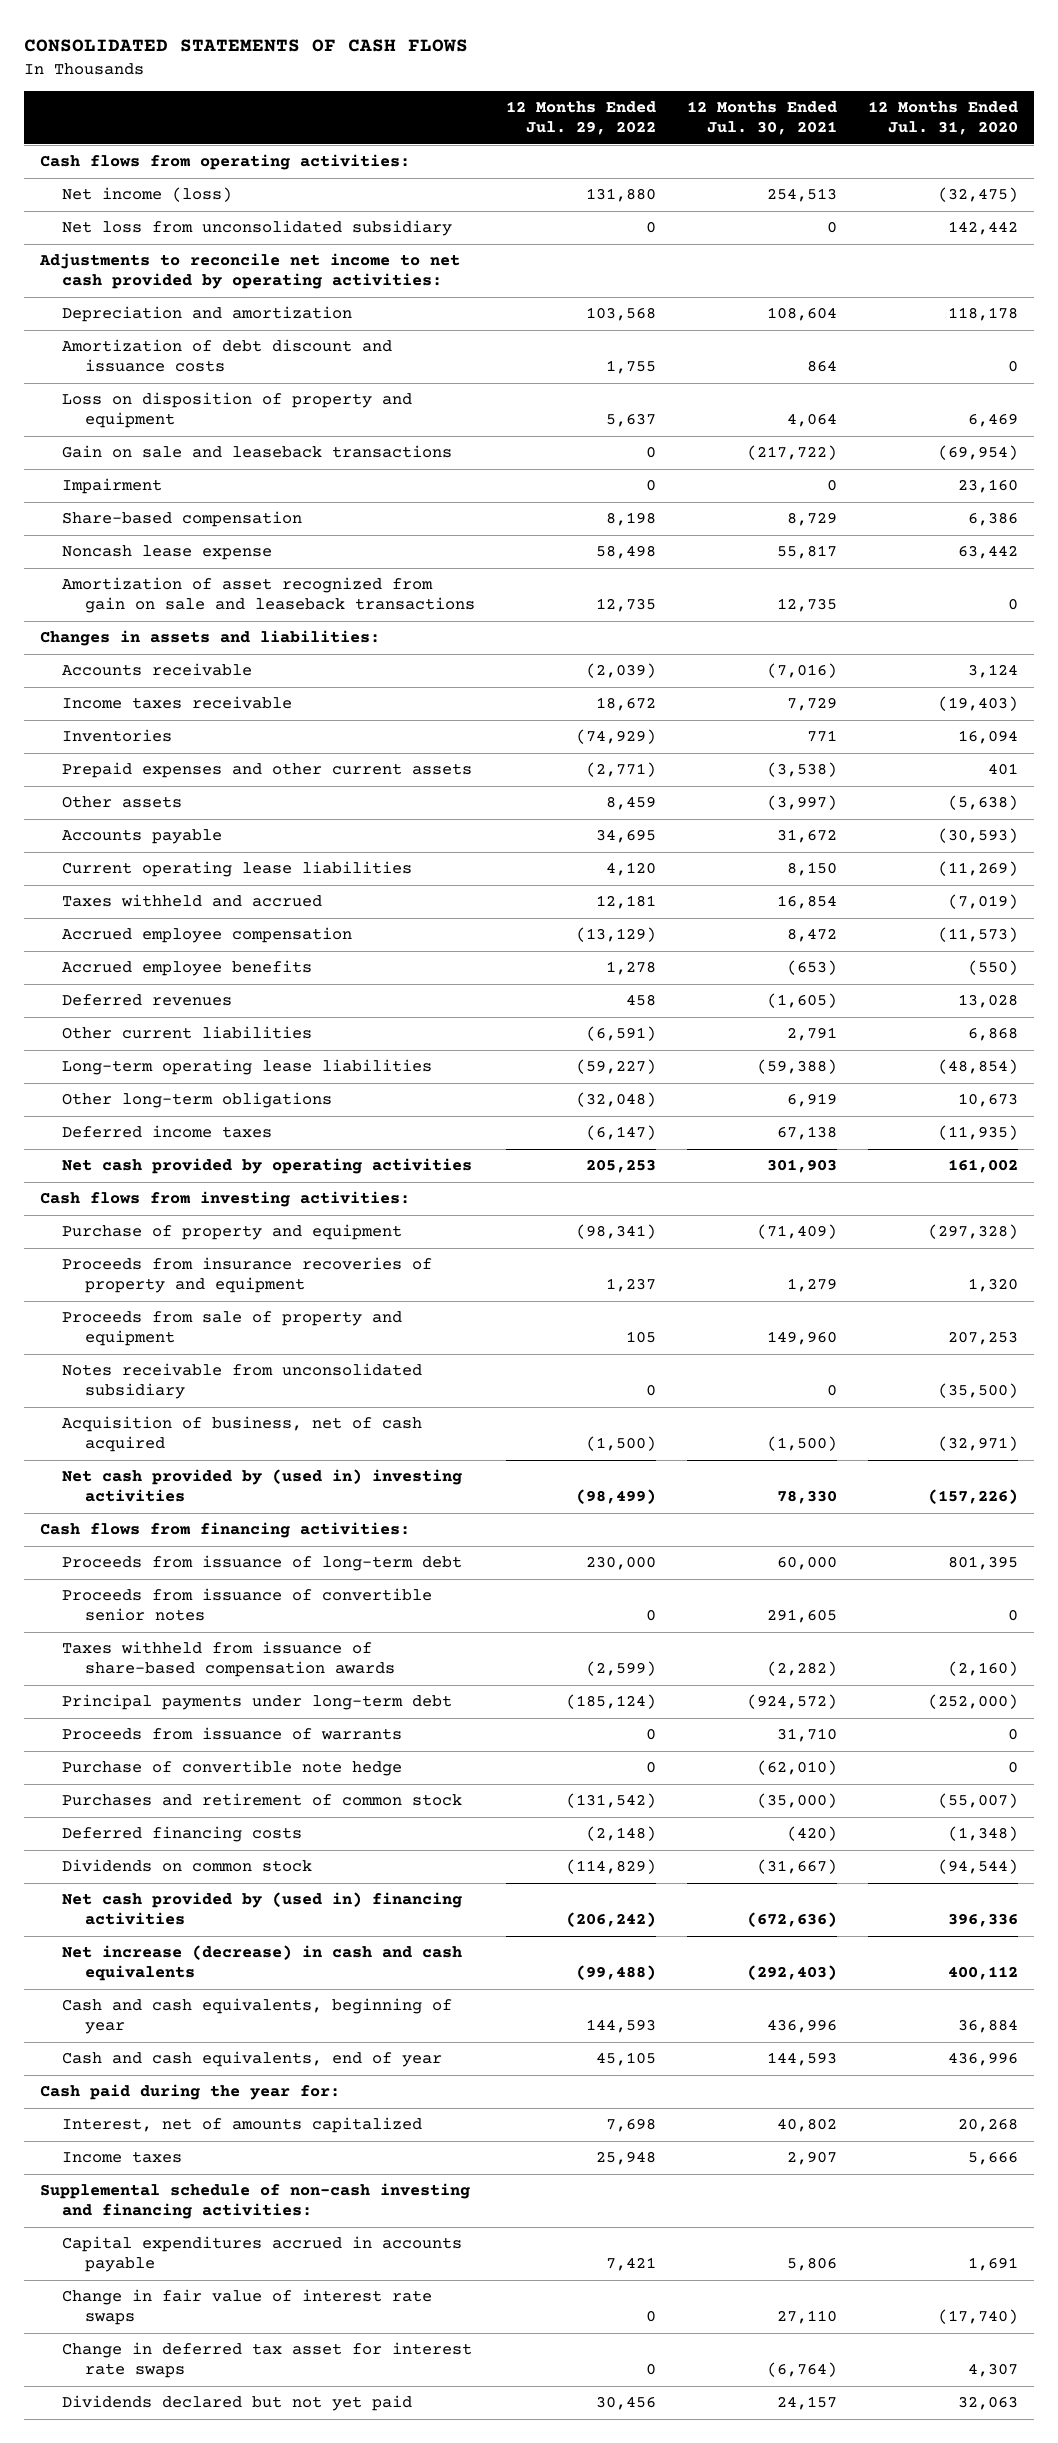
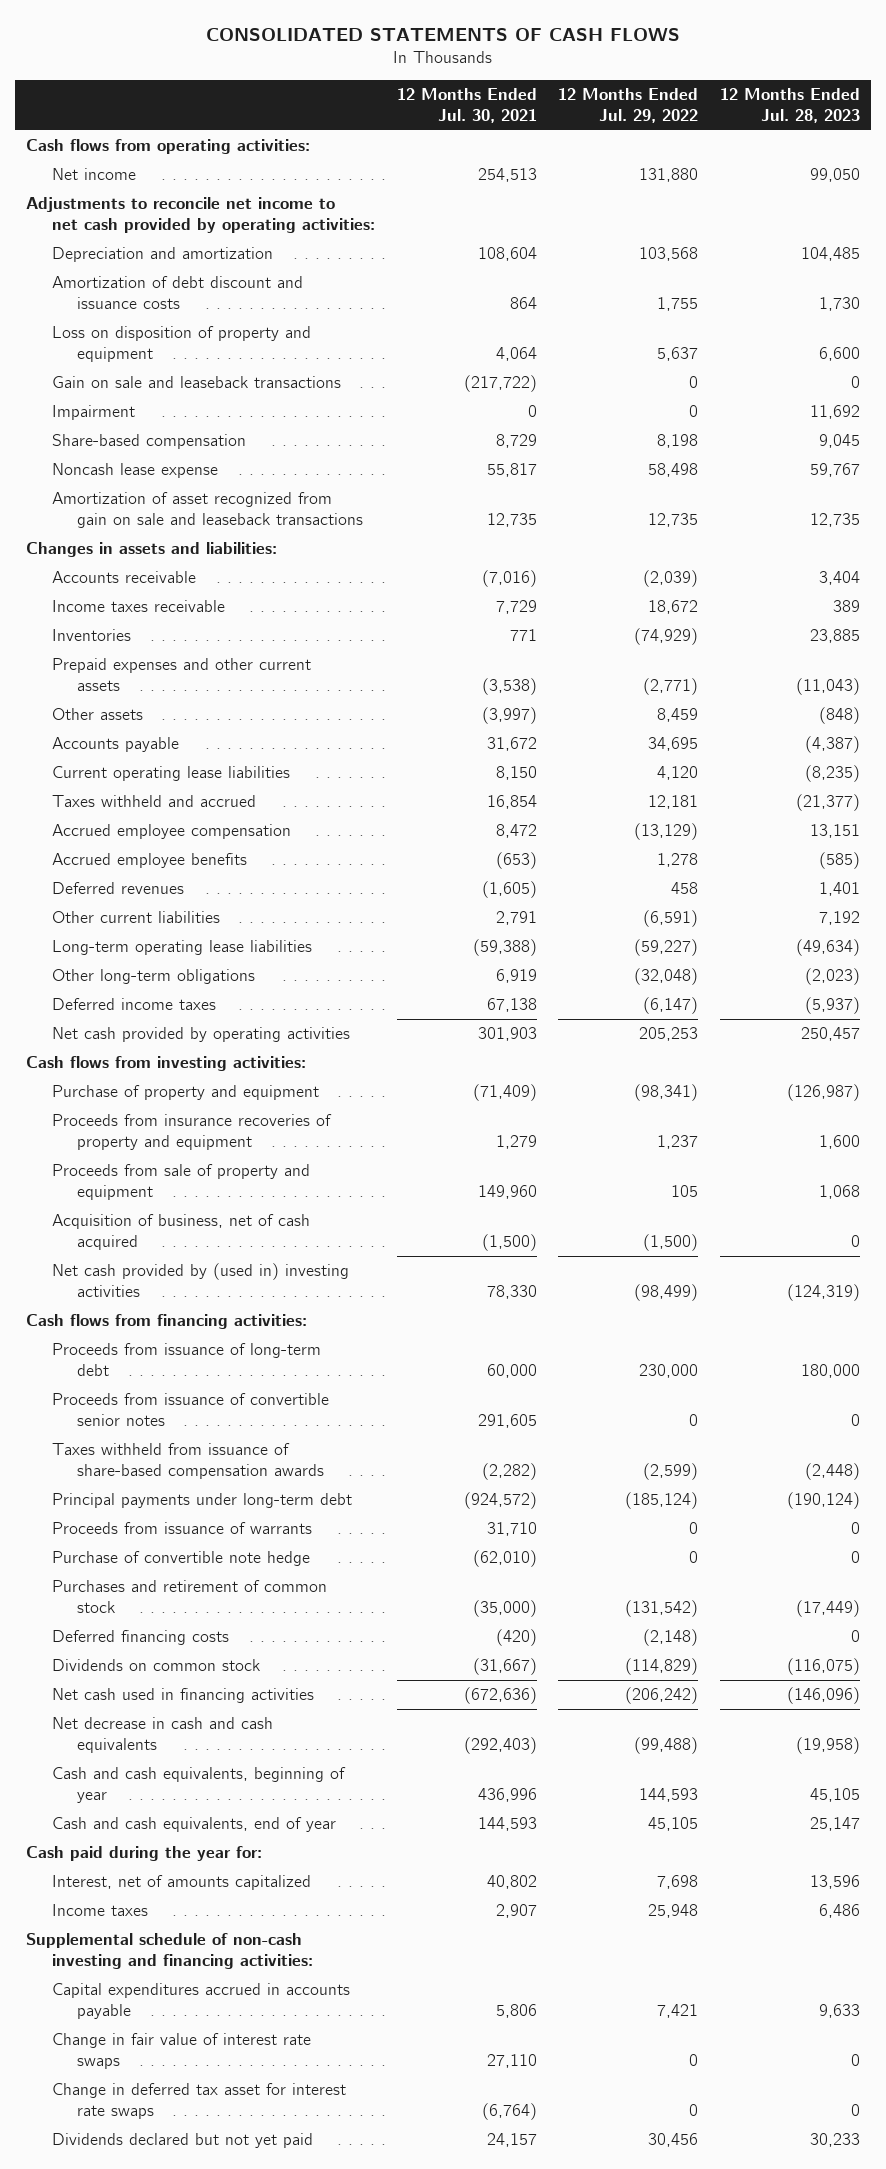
[868,101,1019,136] 12 Months Ended Jul. 31, 2020 -> none
none -> [720,88,861,124] 12 Months Ended Jul. 28, 2023
[62,220,453,237] Net loss from unconsolidated subsidiary -> none
[62,187,233,203] Net income (loss) -> [51,168,136,181] Net income
[62,1363,423,1400] Notes receivable from unconsolidated subsidiary -> none
[62,1892,463,1926] Net cash provided by (used in) financing activities -> [51,1688,314,1704] Net cash used in financing activities
[62,1945,463,1982] Net increase (decrease) in cash and cash equivalents -> [51,1717,273,1754] Net decrease in cash and cash equivalents

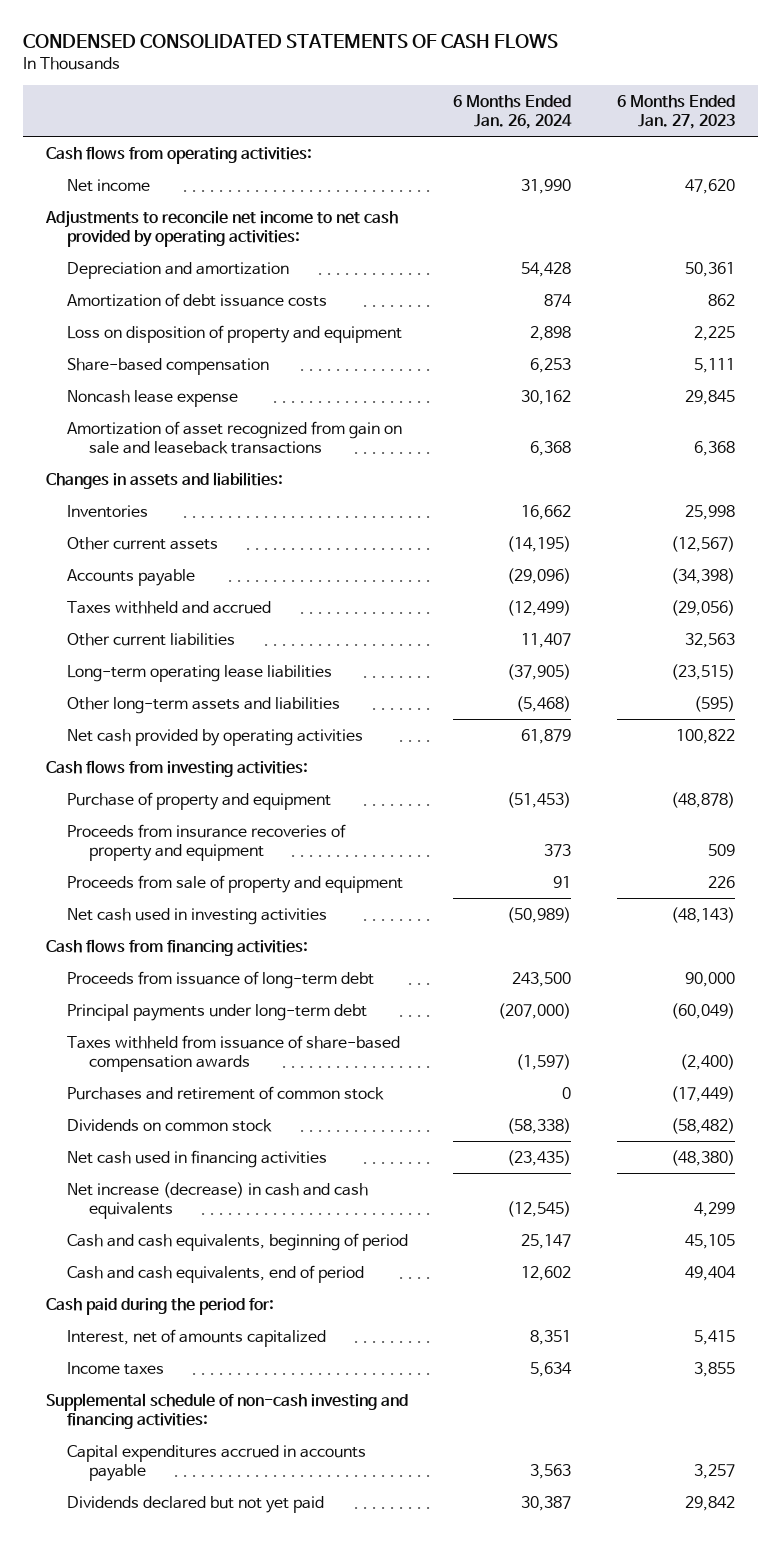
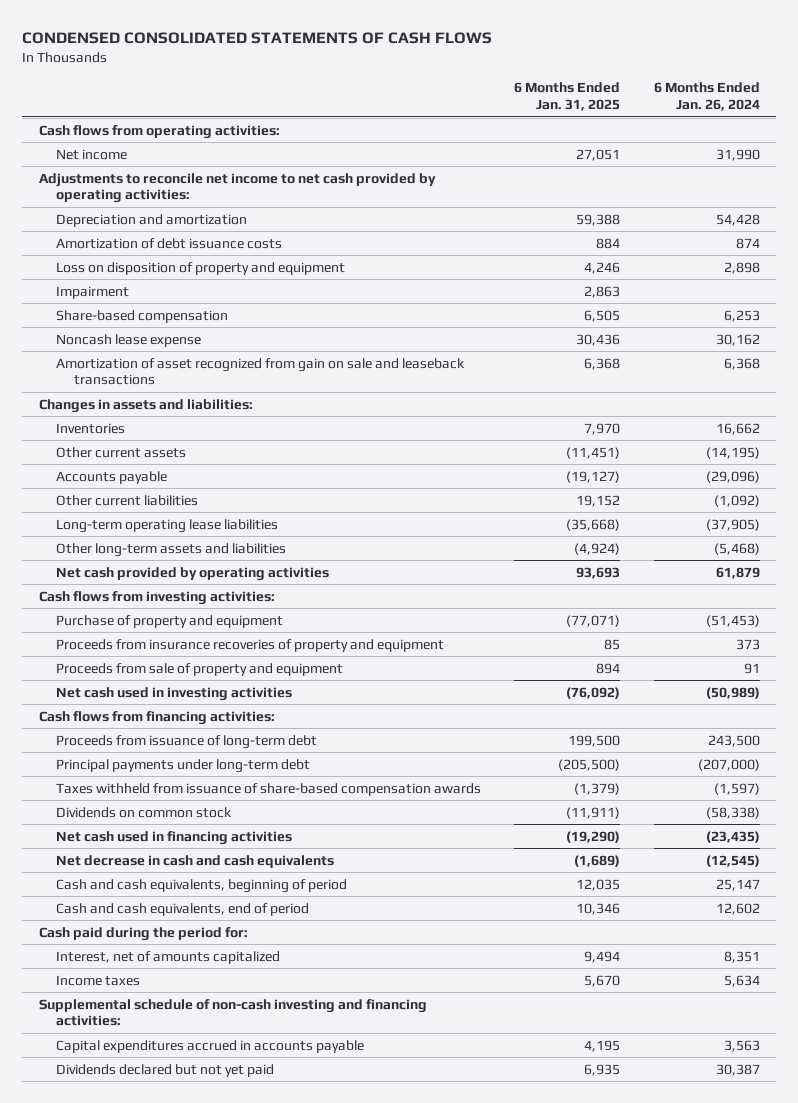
[616,94,735,130] 6 Months Ended Jan. 27, 2023 -> none
none -> [514,82,621,112] 6 Months Ended Jan. 31, 2025
none -> [56,285,130,299] Impairment
[67,600,272,614] Taxes withheld and accrued -> none
[521,632,572,648] 11,407 -> [713,494,760,507] (1,092)
[67,1085,385,1100] Purchases and retirement of common stock -> none
[67,1181,369,1220] Net increase (decrease) in cash and cash equivalents -> [56,854,335,868] Net decrease in cash and cash equivalents

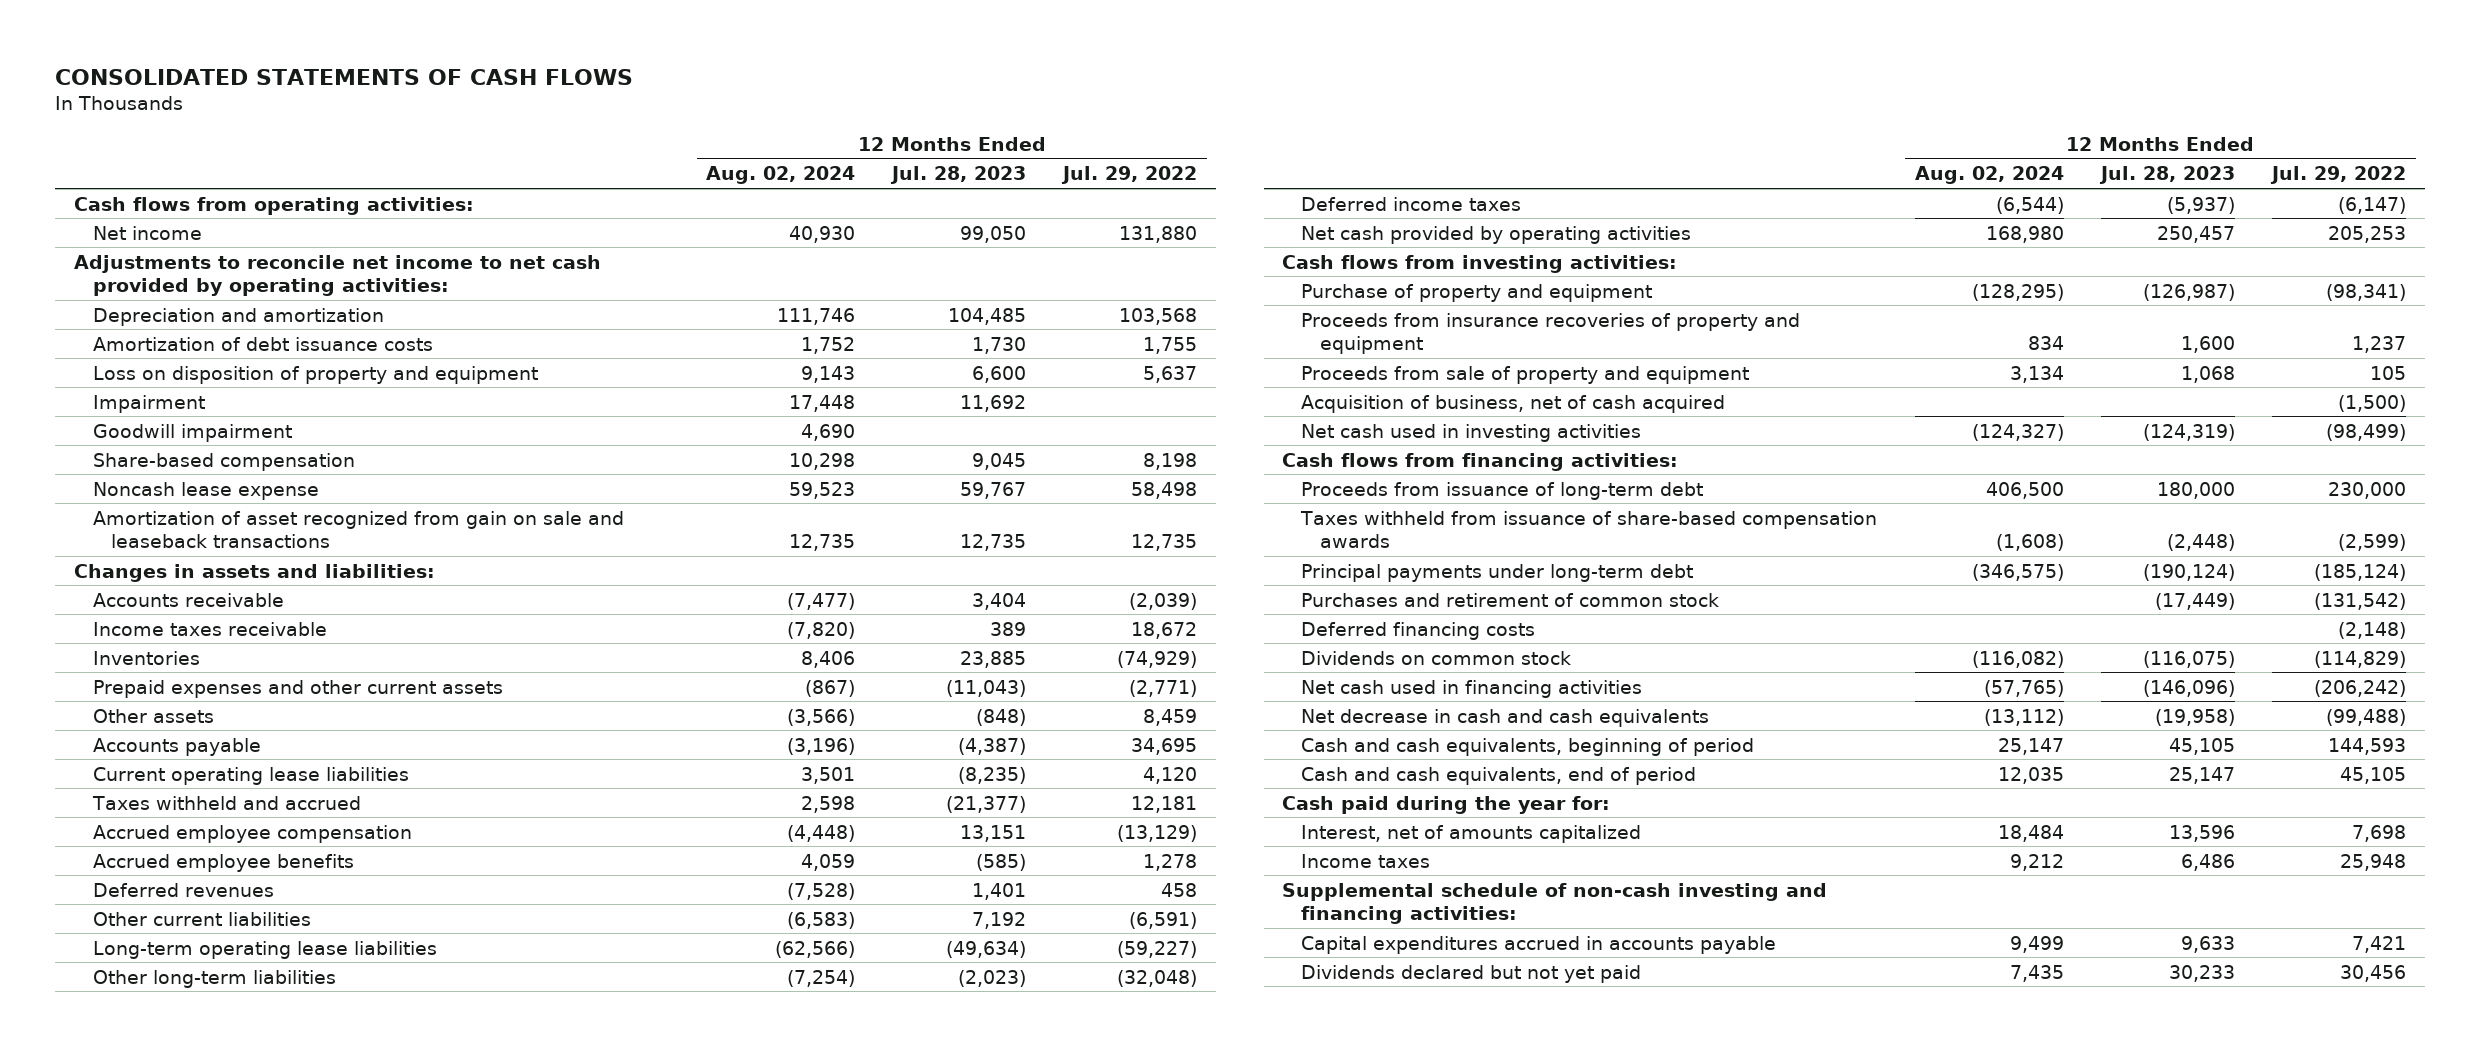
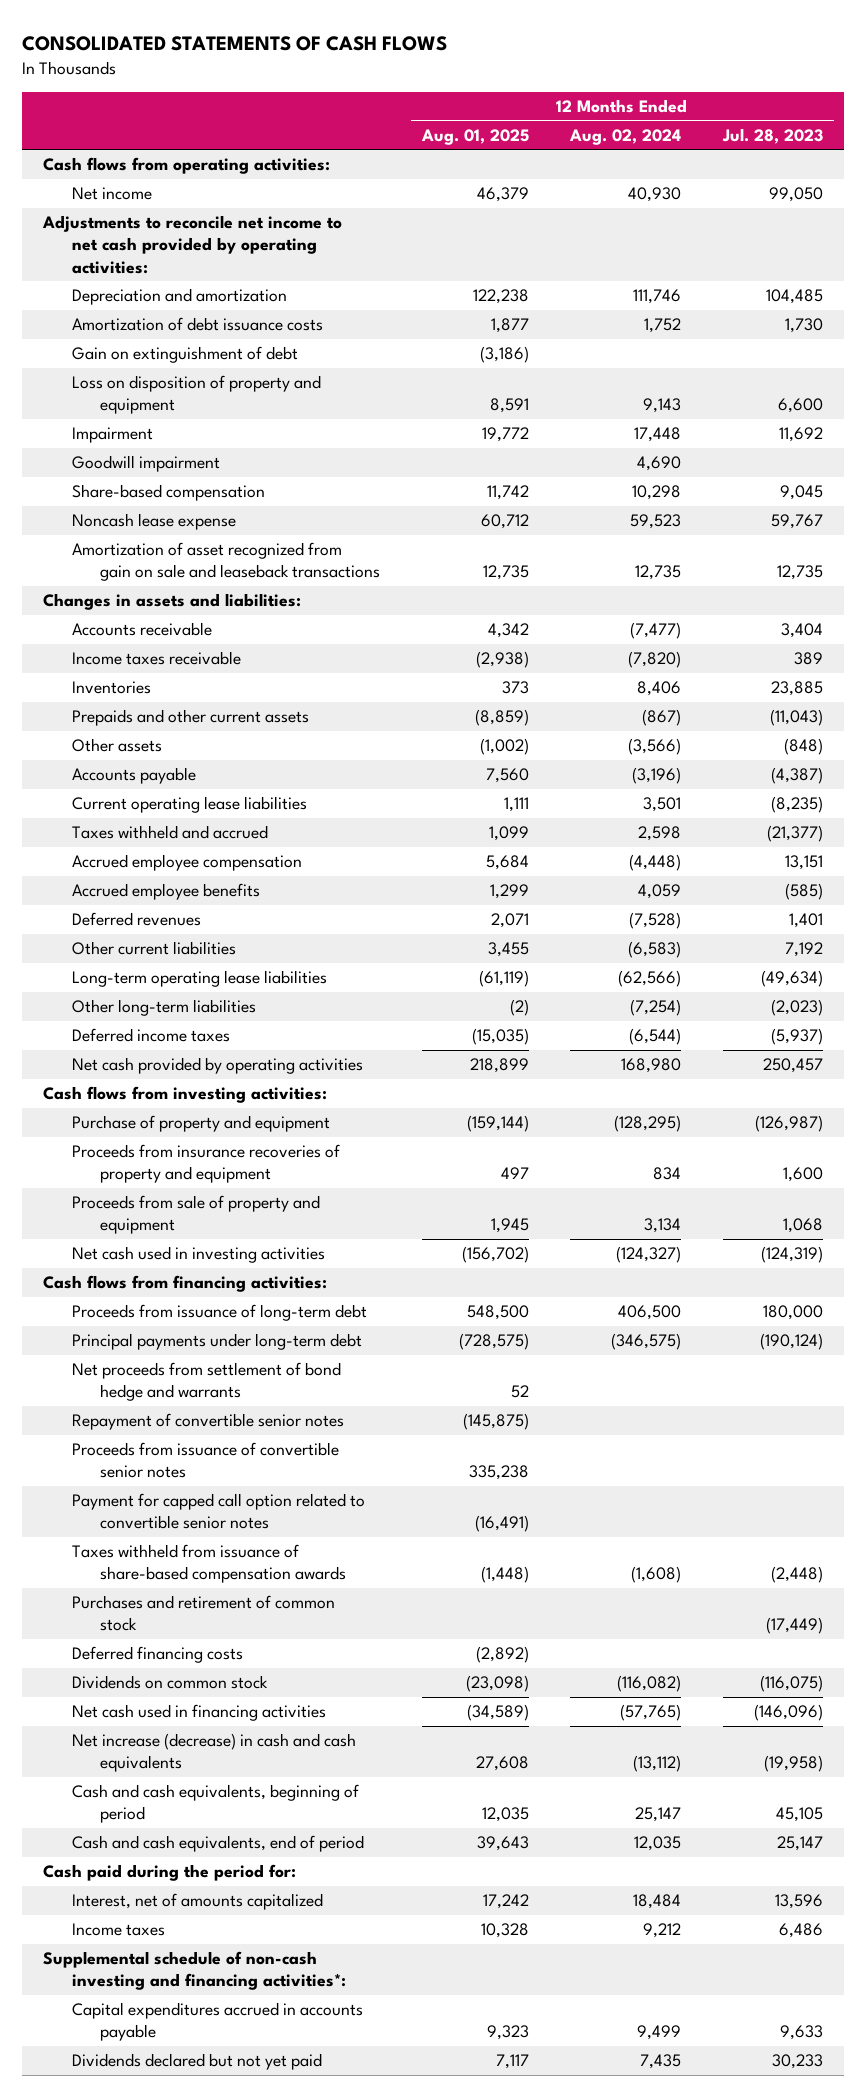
[1061,166,1198,185] Jul. 29, 2022 -> none
none -> [420,128,529,145] Aug. 01, 2025
none -> [71,346,298,364] Gain on extinguishment of debt
[92,679,503,698] Prepaid expenses and other current assets -> [71,709,309,727] Prepaids and other current assets
[1301,394,1726,413] Acquisition of business, net of cash acquired -> none
none -> [71,1362,341,1402] Net proceeds from settlement of bond hedge and warrants
none -> [71,1413,344,1431] Repayment of convertible senior notes
none -> [71,1442,339,1479] Proceeds from issuance of convertible senior notes
none -> [71,1493,365,1530] Payment for capped call option related to convertible senior notes
[1300,510,1878,549] Taxes withheld from issuance of share-based compensation awards -> [71,1544,346,1584] Taxes withheld from issuance of share-based compensation awards
[1301,708,1710,727] Net decrease in cash and cash equivalents -> [71,1733,356,1773] Net increase (decrease) in cash and cash equivalents
[1282,795,1611,814] Cash paid during the year for: -> [43,1864,297,1882] Cash paid during the period for:
[1282,882,1828,925] Supplemental schedule of non-cash investing and financing activities: -> [43,1951,346,1991] Supplemental schedule of non-cash investing and financing activities*:

